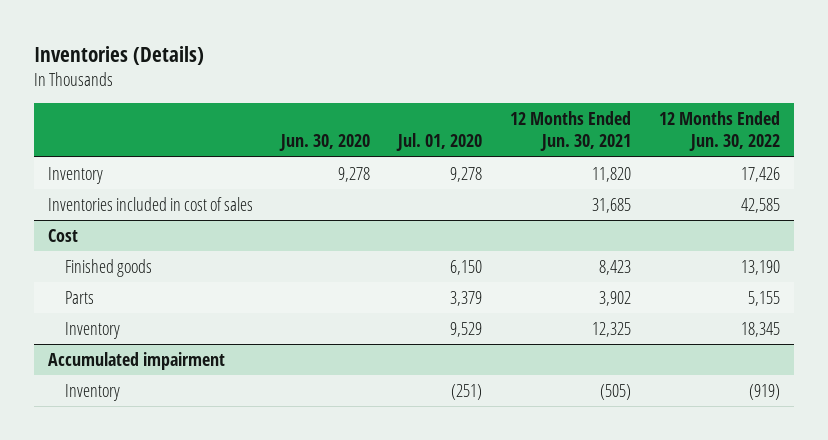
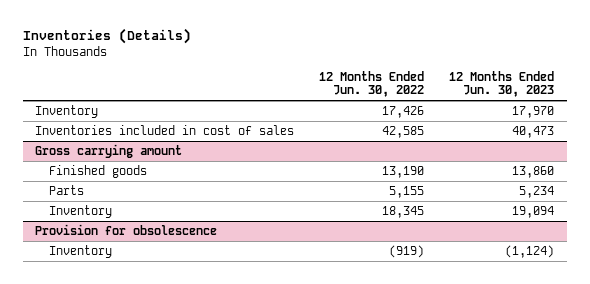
[279,134,371,152] Jun. 30, 2020 -> none
[395,133,482,152] Jul. 01, 2020 -> none
[509,111,631,152] 12 Months Ended Jun. 30, 2021 -> none
none -> [449,71,555,98] 12 Months Ended Jun. 30, 2023
[48,228,79,242] Cost -> [35,143,183,158] Gross carrying amount
[48,351,226,370] Accumulated impairment -> [35,223,218,235] Provision for obsolescence

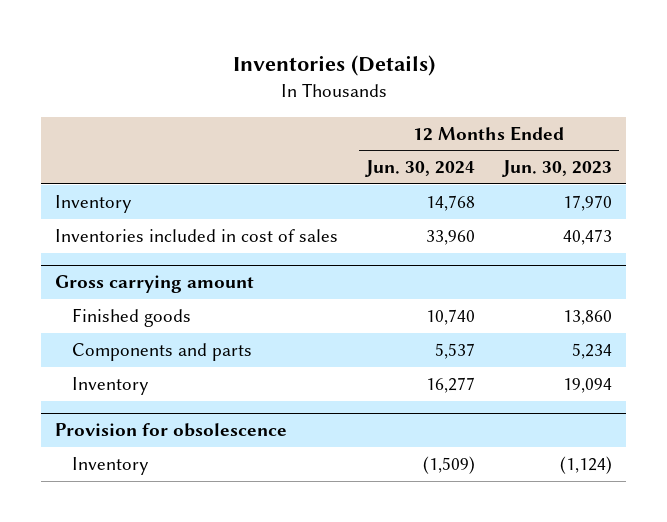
[319,71,425,98] 12 Months Ended Jun. 30, 2022 -> none
none -> [365,160,476,178] Jun. 30, 2024
[49,184,85,195] Parts -> [72,343,253,362] Components and parts

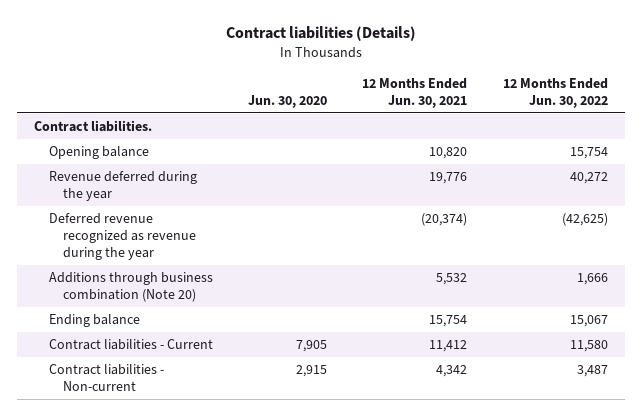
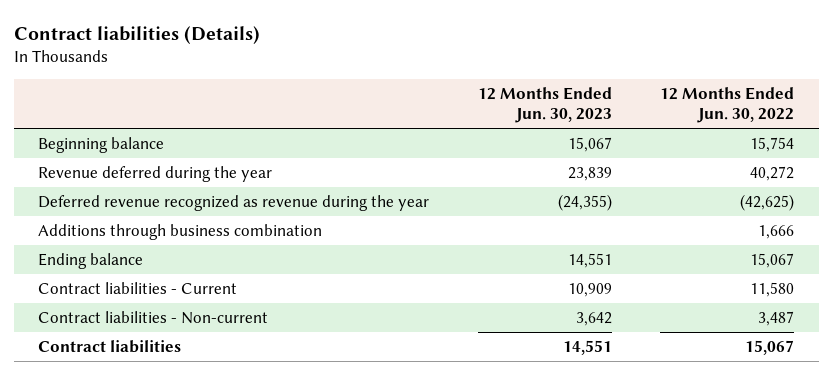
[248,94,328,108] Jun. 30, 2020 -> none
[362,77,468,108] 12 Months Ended Jun. 30, 2021 -> none
none -> [477,87,612,124] 12 Months Ended Jun. 30, 2023
[34,120,153,133] Contract liabilities. -> none
[48,146,149,160] Opening balance -> [37,136,164,153] Beginning balance
[48,272,213,302] Additions through business combination (Note 20) -> [37,223,322,240] Additions through business combination
none -> [37,339,181,353] Contract liabilities

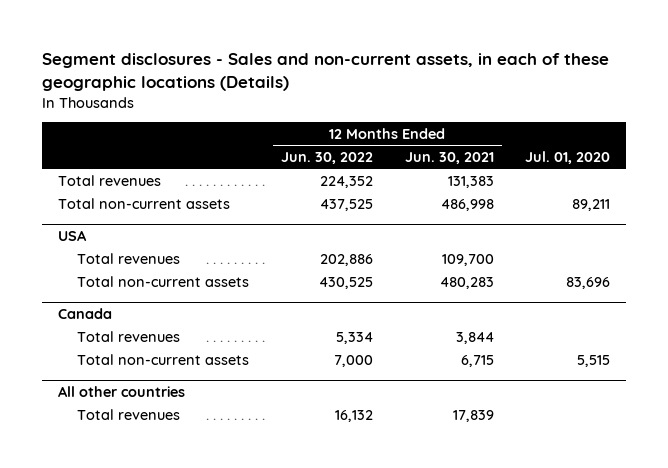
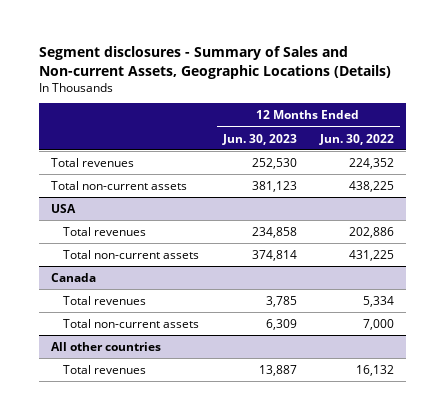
[42,53,610,91] Segment disclosures - Sales and non-current assets, in each of these geographic locations (Details) -> [39,46,392,79] Segment disclosures - Summary of Sales and Non-current Assets, Geographic Locations (Details)
[404,151,494,164] Jun. 30, 2021 -> none
[525,150,611,164] Jul. 01, 2020 -> none
none -> [221,133,297,145] Jun. 30, 2023
[320,198,374,211] 437,525 -> [349,180,395,192] 438,225
[319,276,374,289] 430,525 -> [349,249,395,261] 431,225

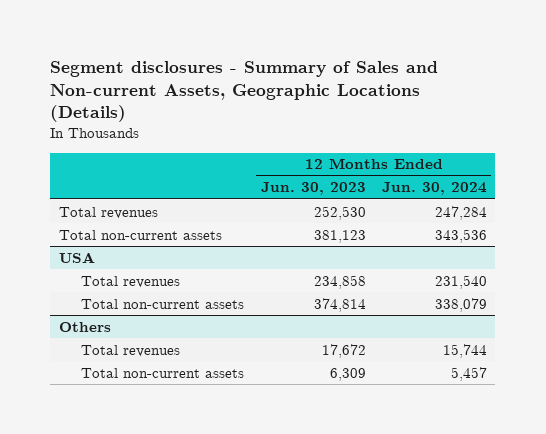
[319,133,395,145] Jun. 30, 2022 -> none
none -> [382,182,488,196] Jun. 30, 2024
[50,272,96,282] Canada -> [58,321,111,332] Others
[265,295,297,307] 3,785 -> [321,343,366,358] 17,672
[50,341,161,351] All other countries -> none
[63,364,147,374] Total revenues -> none

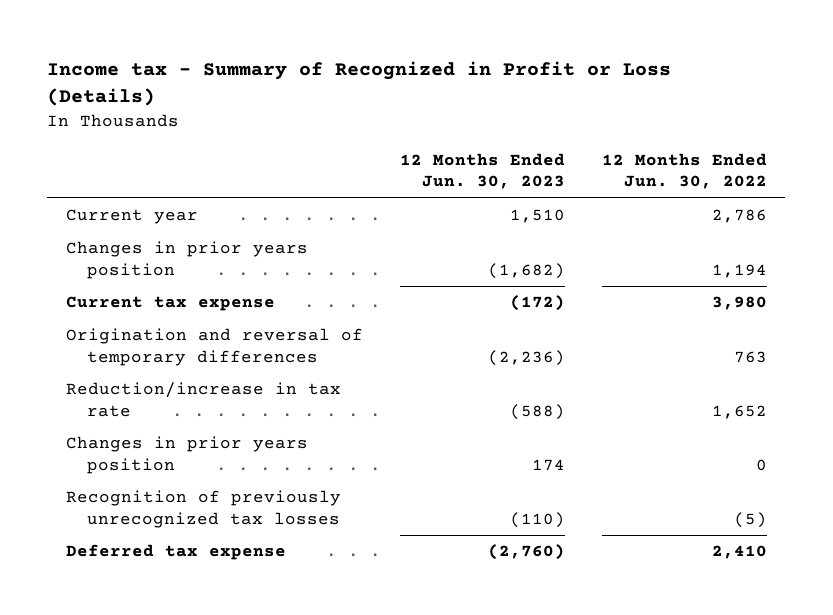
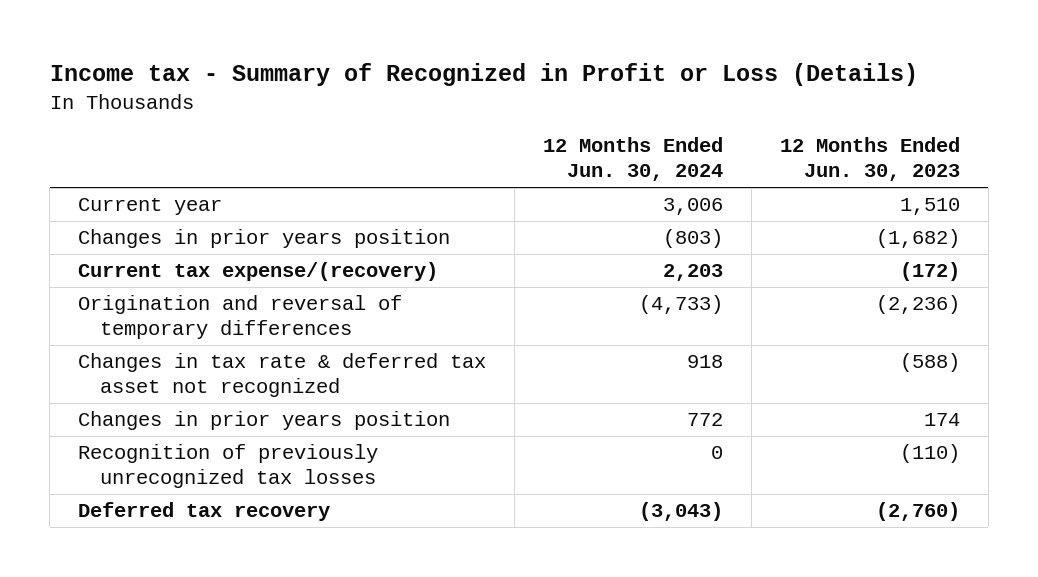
[601,152,767,190] 12 Months Ended Jun. 30, 2022 -> none
none -> [543,137,724,182] 12 Months Ended Jun. 30, 2024
[65,296,275,312] Current tax expense -> [78,262,439,282] Current tax expense/(recovery)
[65,382,341,418] Reduction/increase in tax rate -> [78,353,487,398] Changes in tax rate & deferred tax asset not recognized
[65,544,286,561] Deferred tax expense -> [78,502,331,522] Deferred tax recovery

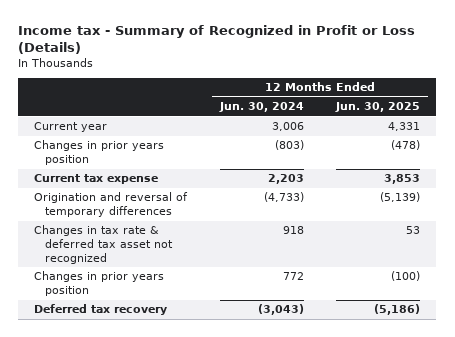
[779,137,960,182] 12 Months Ended Jun. 30, 2023 -> none
none -> [335,102,421,113] Jun. 30, 2025
[78,262,439,282] Current tax expense/(recovery) -> [34,174,159,185] Current tax expense
[78,444,379,489] Recognition of previously unrecognized tax losses -> none

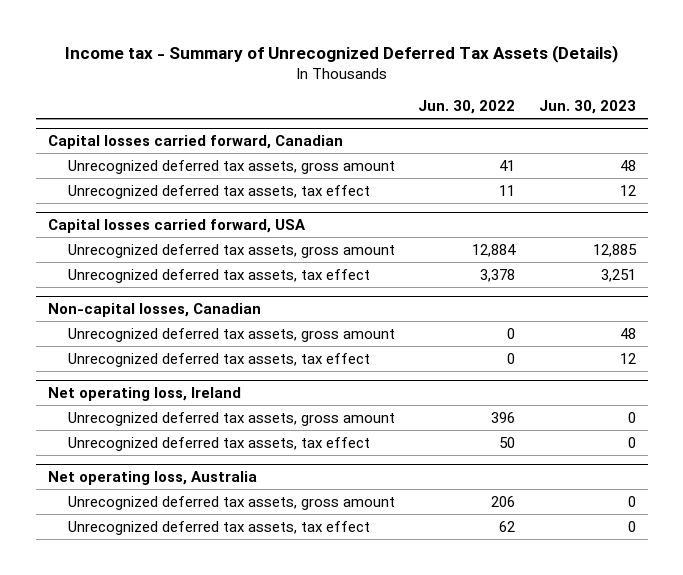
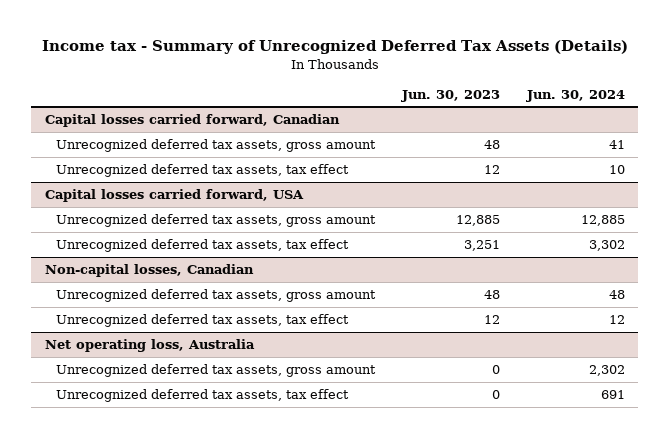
[418,100,516,115] Jun. 30, 2022 -> none
none -> [525,89,625,102] Jun. 30, 2024
[47,386,241,401] Net operating loss, Ireland -> none
[68,411,396,426] Unrecognized deferred tax assets, gross amount -> none
[68,436,371,451] Unrecognized deferred tax assets, tax effect -> none

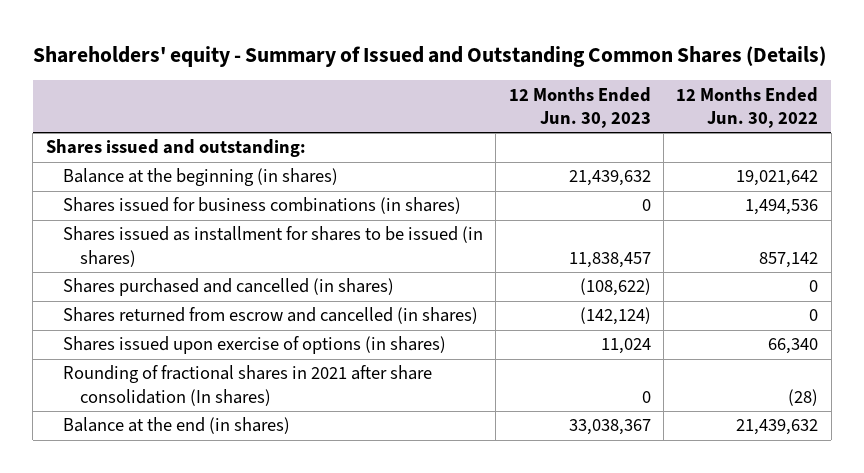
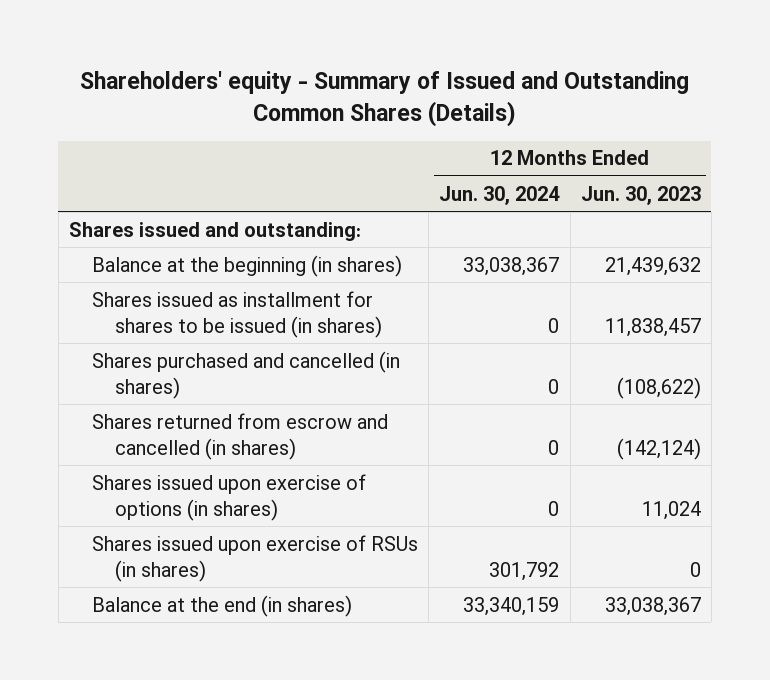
[676,86,819,129] 12 Months Ended Jun. 30, 2022 -> none
none -> [439,185,561,205] Jun. 30, 2024
[62,197,461,215] Shares issued for business combinations (in shares) -> none
[62,365,432,406] Rounding of fractional shares in 2021 after share consolidation (In shares) -> none
none -> [91,534,418,582] Shares issued upon exercise of RSUs (in shares)

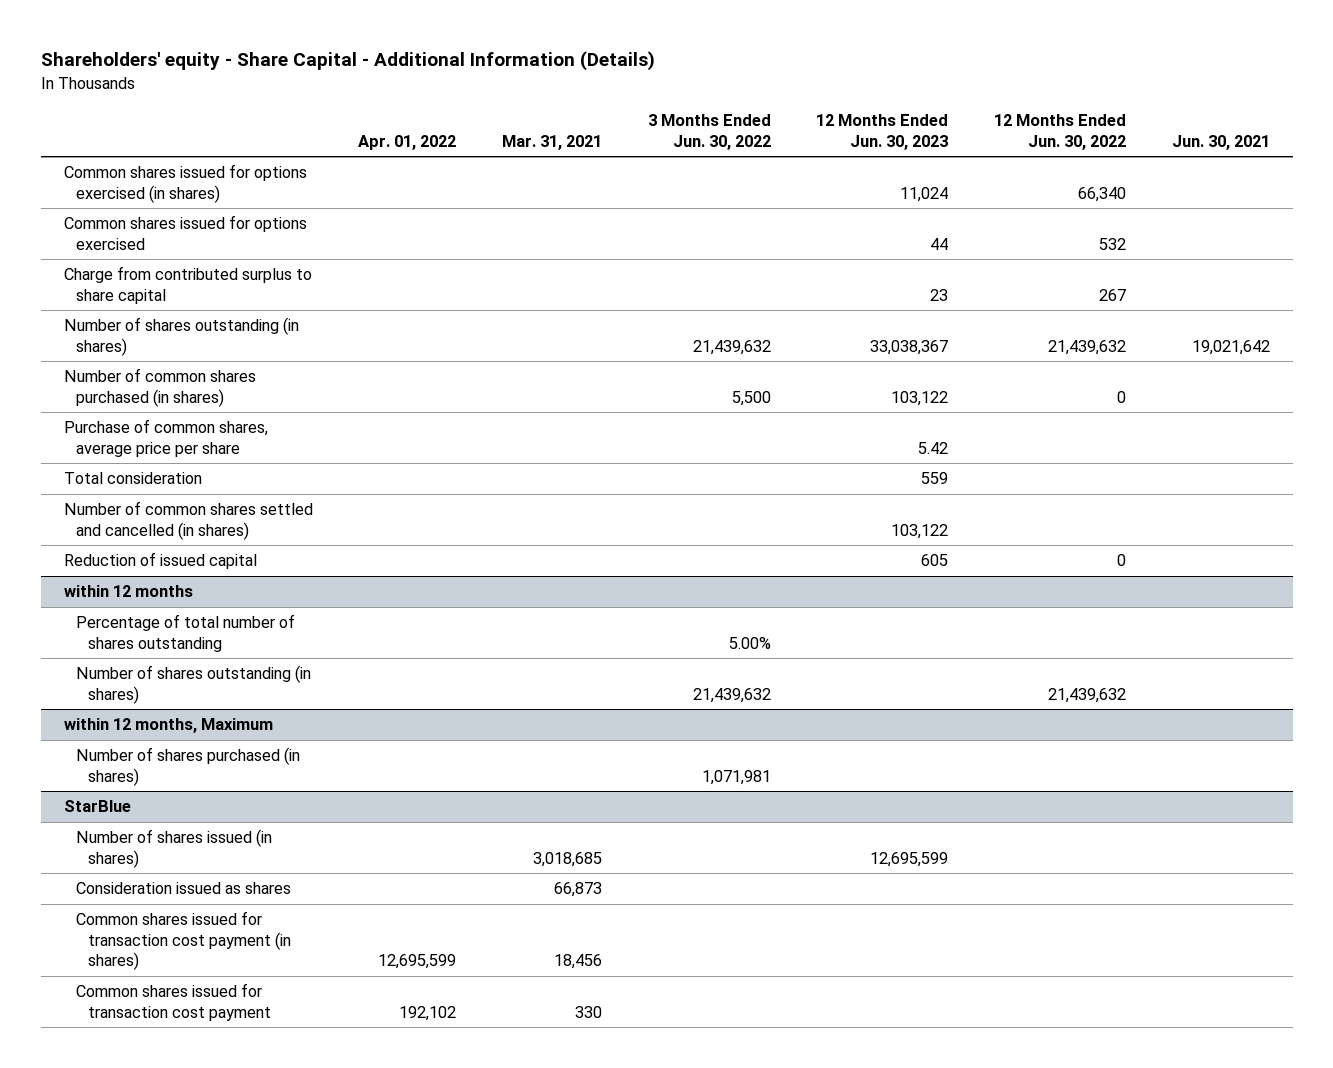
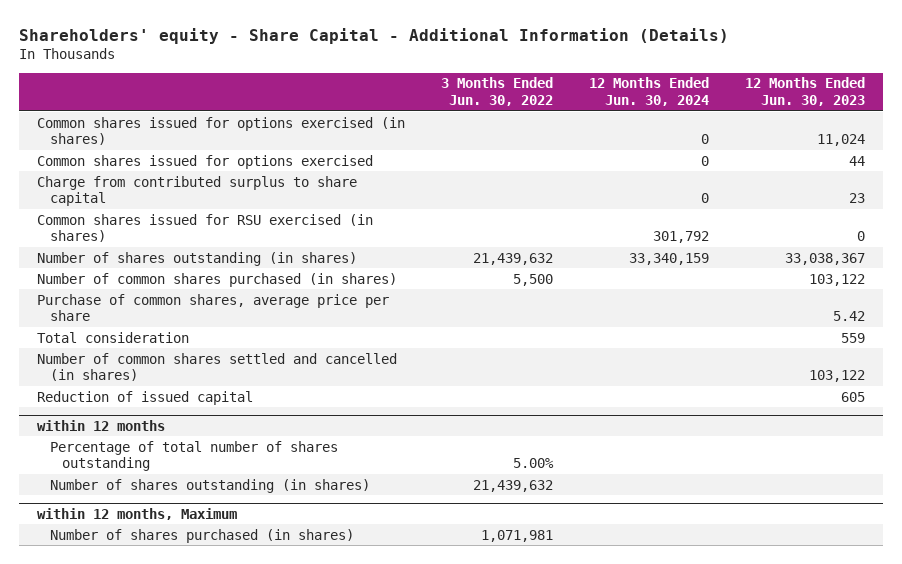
[358,134,457,150] Apr. 01, 2022 -> none
[501,134,602,150] Mar. 31, 2021 -> none
[994,114,1127,150] 12 Months Ended Jun. 30, 2022 -> none
[1171,134,1270,150] Jun. 30, 2021 -> none
none -> [589,77,710,107] 12 Months Ended Jun. 30, 2024
none -> [37,213,374,243] Common shares issued for RSU exercised (in shares)
[63,800,131,813] StarBlue -> none
[75,829,272,868] Number of shares issued (in shares) -> none
[75,882,291,895] Consideration issued as shares -> none
[75,911,291,971] Common shares issued for transaction cost payment (in shares) -> none
[75,983,271,1021] Common shares issued for transaction cost payment -> none

